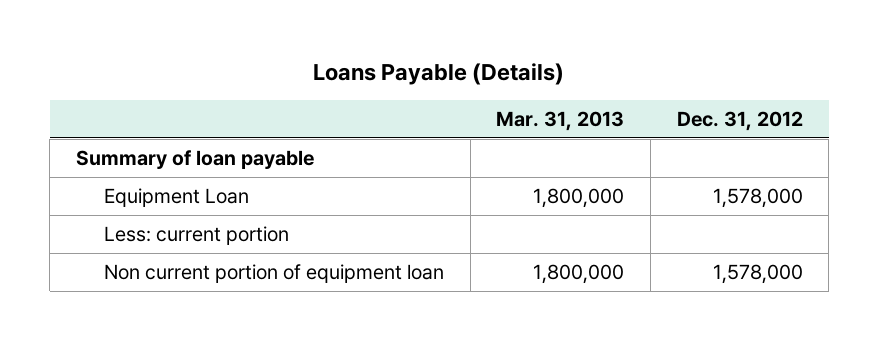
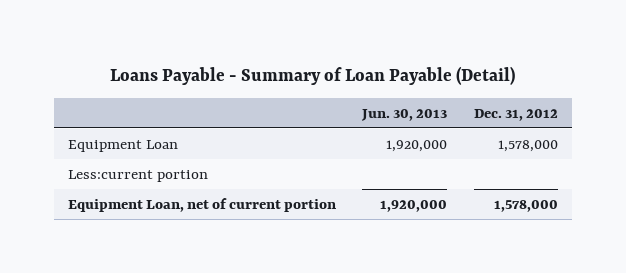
[313,63,565,86] Loans Payable (Details) -> [109,65,515,85] Loans Payable - Summary of Loan Payable (Detail)
[496,111,625,132] Mar. 31, 2013 -> none
none -> [361,108,448,121] Jun. 30, 2013
[75,149,314,169] Summary of loan payable -> none
[104,225,290,245] Less: current portion -> [67,169,208,182] Less:current portion
[104,263,445,283] Non current portion of equipment loan -> [67,197,336,212] Equipment Loan, net of current portion

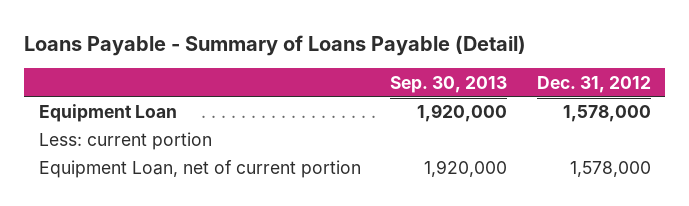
[109,65,515,85] Loans Payable - Summary of Loan Payable (Detail) -> [24,35,527,57] Loans Payable - Summary of Loans Payable (Detail)
[361,108,448,121] Jun. 30, 2013 -> none
none -> [390,75,508,93] Sep. 30, 2013
[67,169,208,182] Less:current portion -> [38,132,212,151] Less: current portion

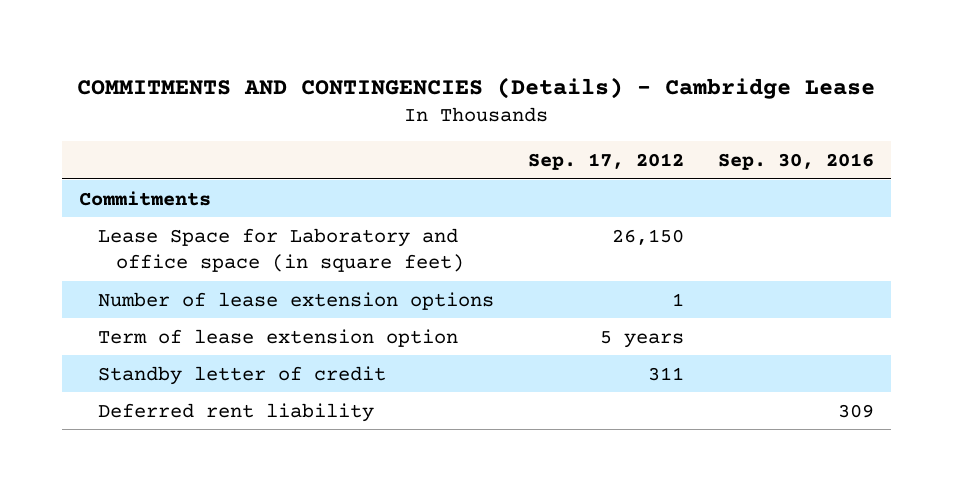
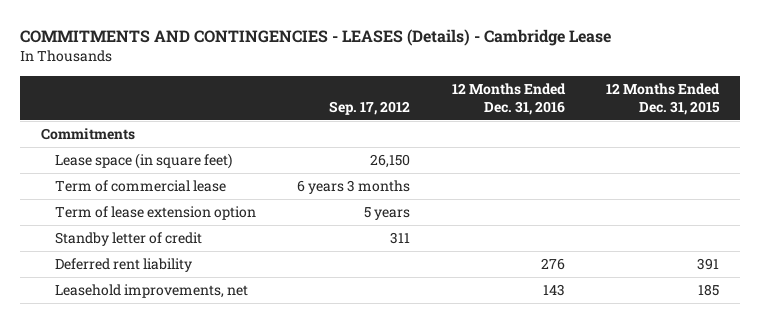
[77,76,876,99] COMMITMENTS AND CONTINGENCIES (Details) - Cambridge Lease -> [20,29,612,47] COMMITMENTS AND CONTINGENCIES - LEASES (Details) - Cambridge Lease
[717,152,874,170] Sep. 30, 2016 -> none
none -> [451,82,566,115] 12 Months Ended Dec. 31, 2016
none -> [606,82,721,115] 12 Months Ended Dec. 31, 2015
[97,291,494,310] Number of lease extension options -> none
[97,227,464,272] Lease Space for Laboratory and office space (in square feet) -> [54,153,232,170] Lease space (in square feet)
none -> [54,180,226,193] Term of commercial lease
none -> [54,284,248,299] Leasehold improvements, net

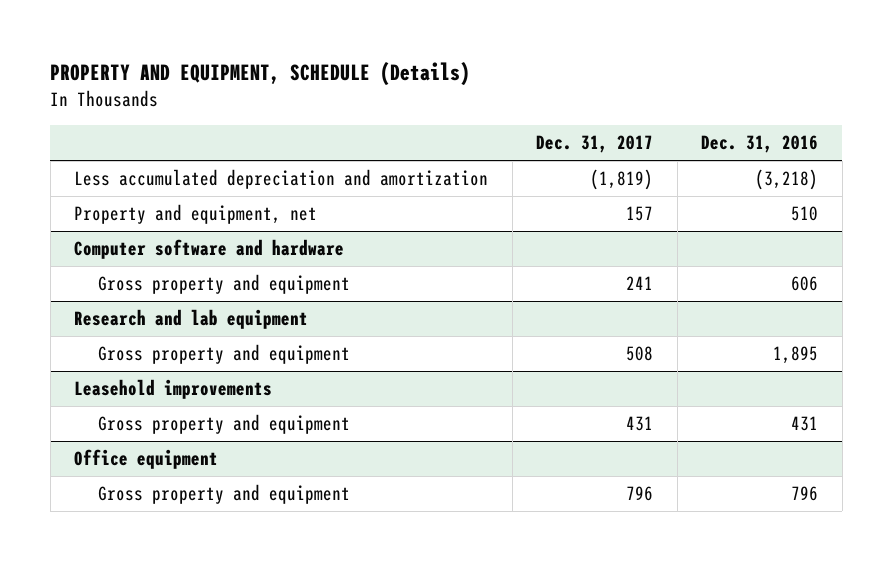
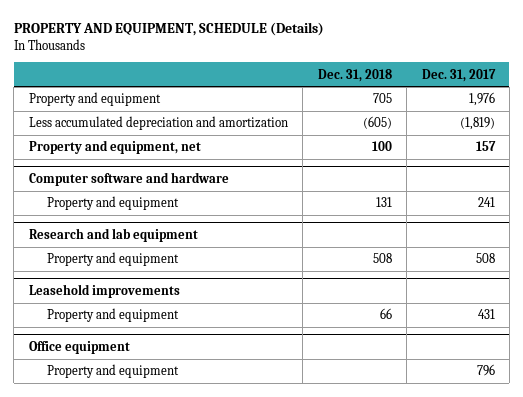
[701,135,819,154] Dec. 31, 2016 -> none
none -> [317,68,392,82] Dec. 31, 2018
none -> [28,92,161,107] Property and equipment
[97,274,350,295] Gross property and equipment -> [46,196,179,211] Property and equipment
[97,344,350,365] Gross property and equipment -> [46,252,179,267] Property and equipment
[97,414,350,435] Gross property and equipment -> [46,308,179,323] Property and equipment
[97,484,350,505] Gross property and equipment -> [46,364,179,379] Property and equipment

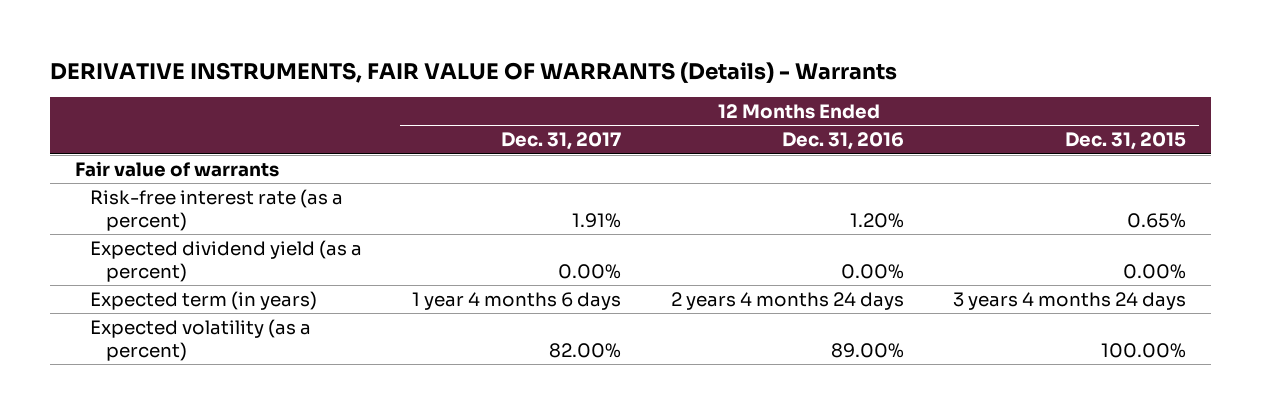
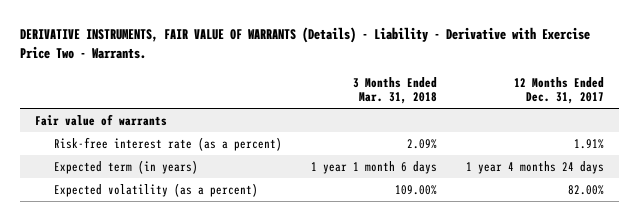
[50,61,898,83] DERIVATIVE INSTRUMENTS, FAIR VALUE OF WARRANTS (Details) - Warrants -> [20,27,591,60] DERIVATIVE INSTRUMENTS, FAIR VALUE OF WARRANTS (Details) - Liability - Derivative with Exercise Price Two - Warrants.
[781,132,904,151] Dec. 31, 2016 -> none
[1065,132,1187,151] Dec. 31, 2015 -> none
none -> [353,76,438,104] 3 Months Ended Mar. 31, 2018
[90,239,363,282] Expected dividend yield (as a percent) -> none
[412,291,622,310] 1 year 4 months 6 days -> [466,160,605,174] 1 year 4 months 24 days

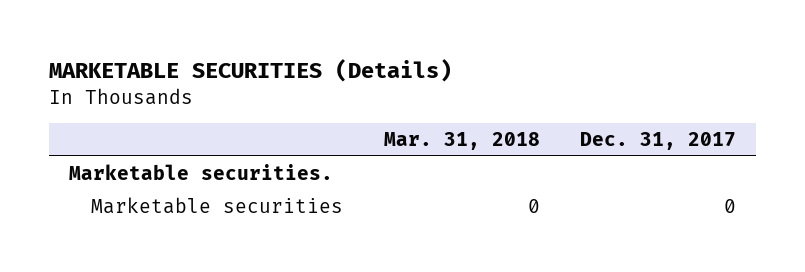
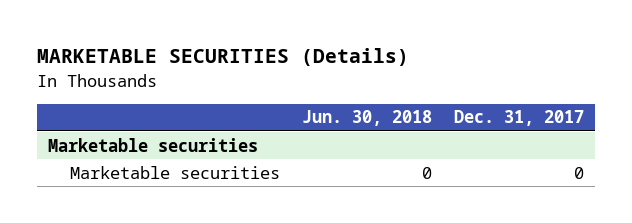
[383,131,540,150] Mar. 31, 2018 -> none
none -> [302,110,433,127] Jun. 30, 2018
[69,164,334,181] Marketable securities. -> [47,137,258,152] Marketable securities

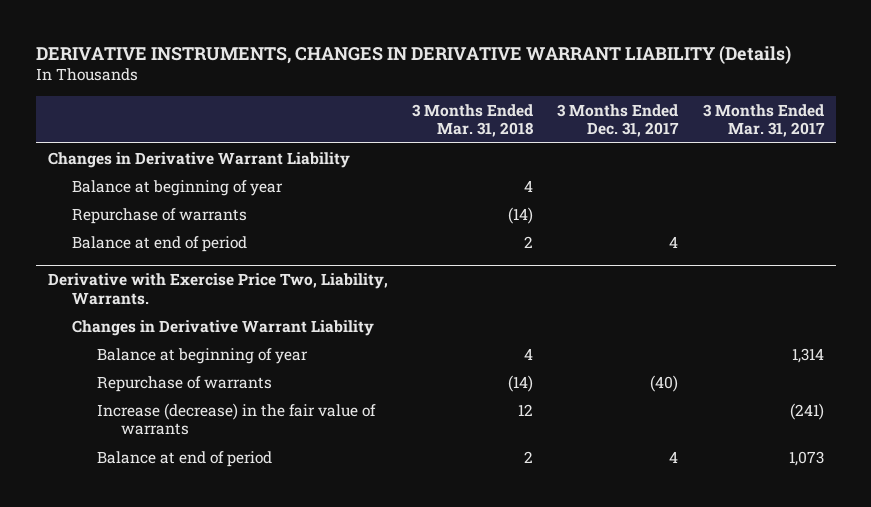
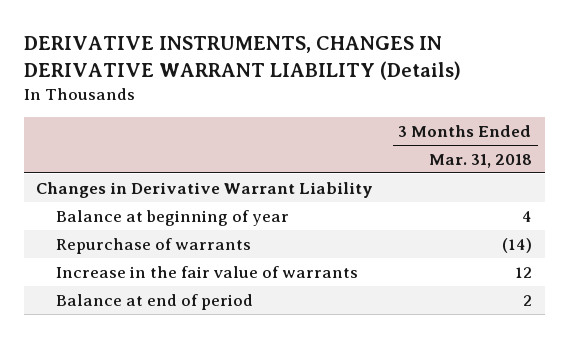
[557,103,680,138] 3 Months Ended Dec. 31, 2017 -> none
[702,103,825,138] 3 Months Ended Mar. 31, 2017 -> none
[72,235,248,252] Balance at end of period -> none
[47,273,388,305] Derivative with Exercise Price Two, Liability, Warrants. -> none
[72,319,375,336] Changes in Derivative Warrant Liability -> none
[96,347,308,364] Balance at beginning of year -> none
[96,375,272,392] Repurchase of warrants -> none
[96,402,376,436] Increase (decrease) in the fair value of warrants -> [56,265,359,278] Increase in the fair value of warrants

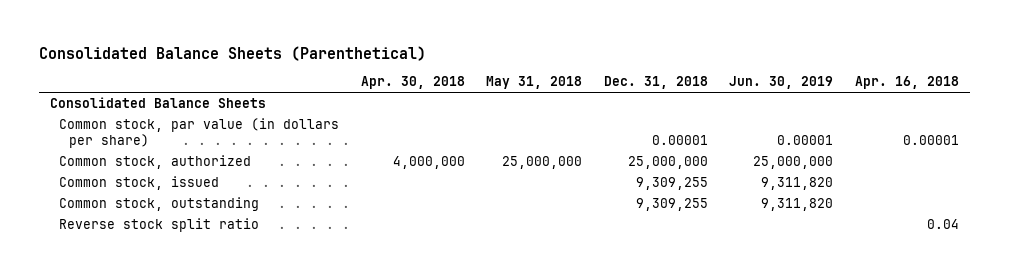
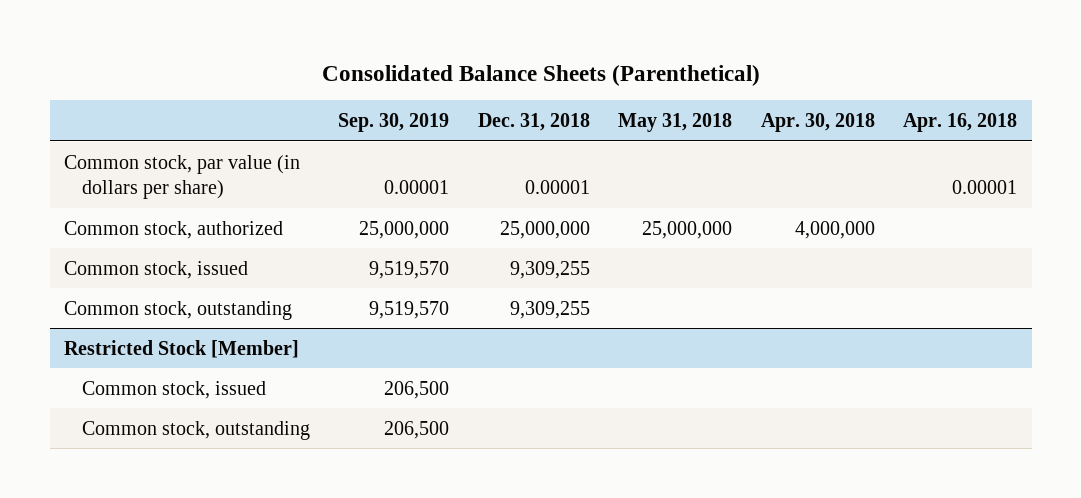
[729,76,834,90] Jun. 30, 2019 -> none
none -> [338,113,450,133] Sep. 30, 2019
[49,97,266,109] Consolidated Balance Sheets -> none
[59,218,260,233] Reverse stock split ratio -> none
none -> [63,339,299,358] Restricted Stock [Member]
none -> [81,380,266,399] Common stock, issued
none -> [81,420,310,440] Common stock, outstanding

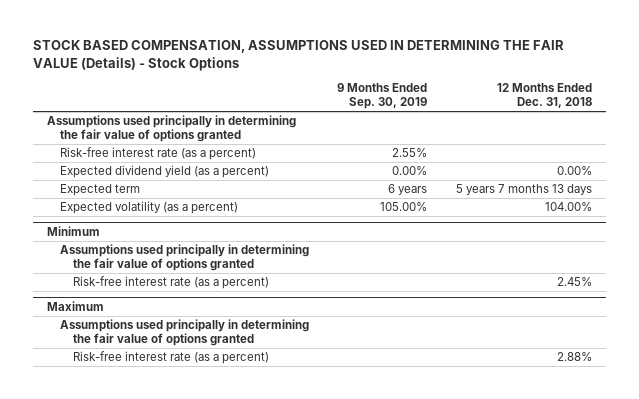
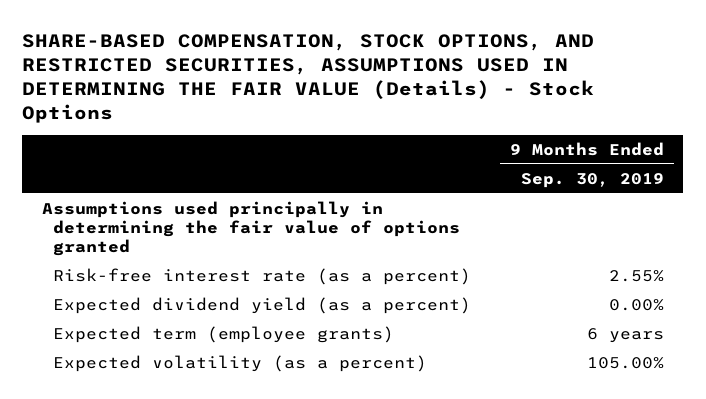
[32,40,564,71] STOCK BASED COMPENSATION, ASSUMPTIONS USED IN DETERMINING THE FAIR VALUE (Details) - Stock Options -> [22,33,595,124] SHARE-BASED COMPENSATION, STOCK OPTIONS, AND RESTRICTED SECURITIES, ASSUMPTIONS USED IN DETERMINING THE FAIR VALUE (Details) - Stock Options
[496,83,592,109] 12 Months Ended Dec. 31, 2018 -> none
[59,184,140,197] Expected term -> [52,325,394,343] Expected term (employee grants)
[46,226,100,237] Minimum -> none
[59,244,309,271] Assumptions used principally in determining the fair value of options granted -> none
[72,276,269,290] Risk-free interest rate (as a percent) -> none
[46,301,104,312] Maximum -> none
[59,319,309,346] Assumptions used principally in determining the fair value of options granted -> none
[72,351,269,365] Risk-free interest rate (as a percent) -> none

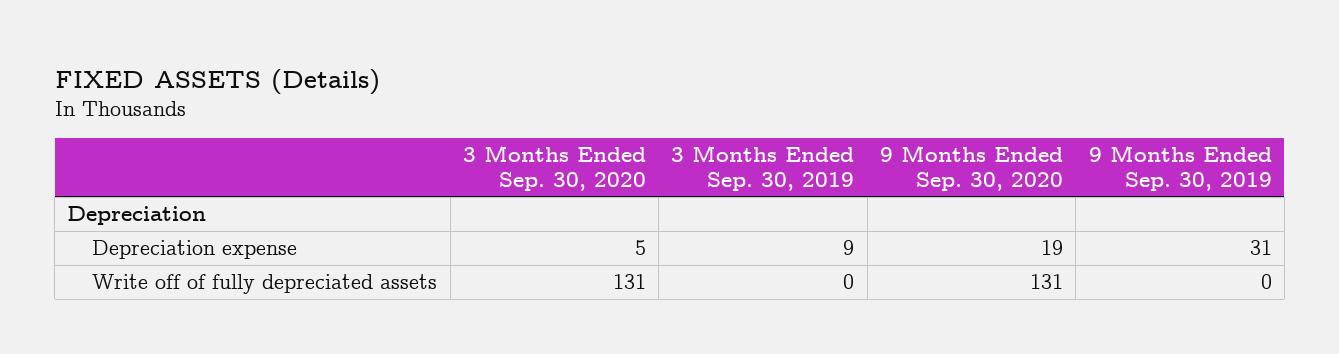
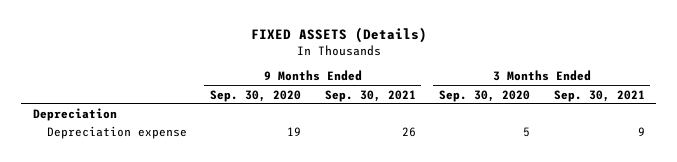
[671,144,855,191] 3 Months Ended Sep. 30, 2019 -> none
[1088,144,1272,191] 9 Months Ended Sep. 30, 2019 -> none
none -> [324,89,416,102] Sep. 30, 2021
none -> [553,89,645,102] Sep. 30, 2021
[92,274,438,295] Write off of fully depreciated assets -> none

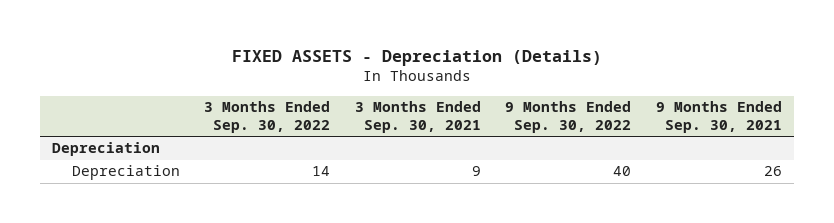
[250,27,427,44] FIXED ASSETS (Details) -> [231,50,602,67] FIXED ASSETS - Depreciation (Details)
[210,89,302,102] Sep. 30, 2020 -> none
[439,89,531,102] Sep. 30, 2020 -> none
none -> [204,101,331,133] 3 Months Ended Sep. 30, 2022
none -> [505,101,632,133] 9 Months Ended Sep. 30, 2022
[46,126,187,140] Depreciation expense -> [71,165,180,181] Depreciation

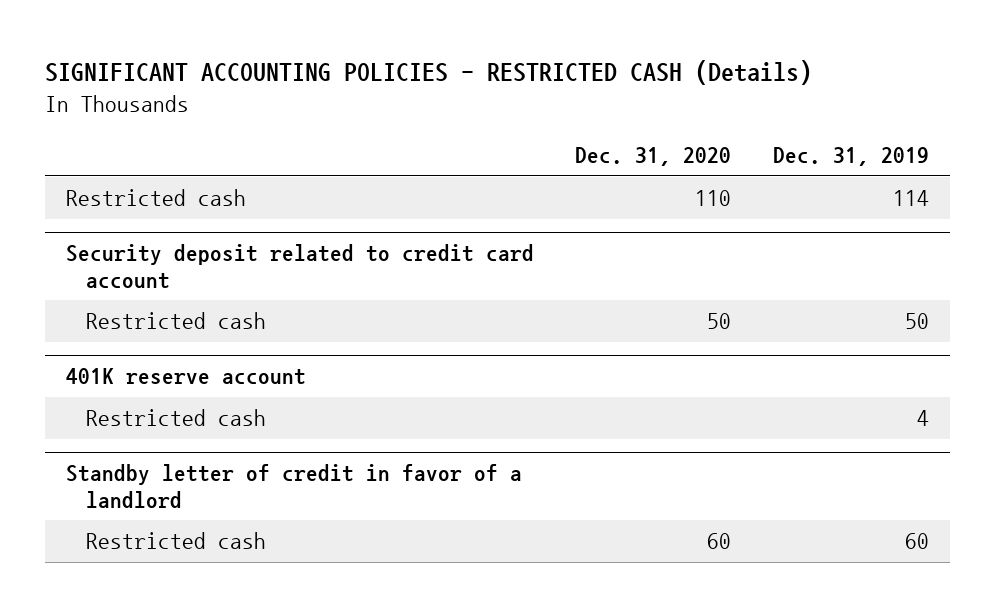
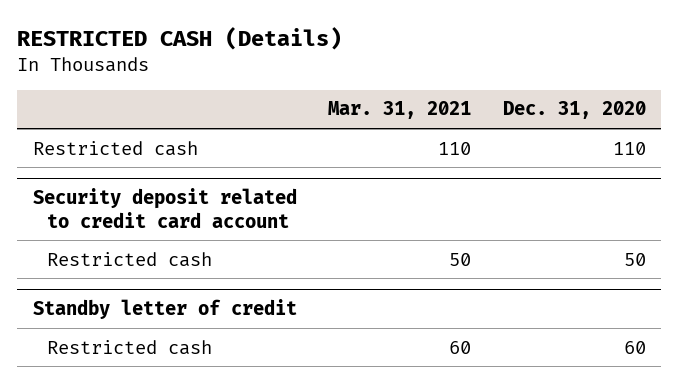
[45,60,813,86] SIGNIFICANT ACCOUNTING POLICIES - RESTRICTED CASH (Details) -> [17,27,343,51] RESTRICTED CASH (Details)
[772,147,929,167] Dec. 31, 2019 -> none
none -> [328,101,472,120] Mar. 31, 2021
[65,368,306,386] 401K reserve account -> none
[86,409,267,427] Restricted cash -> none
[65,464,522,508] Standby letter of credit in favor of a landlord -> [32,299,297,320] Standby letter of credit

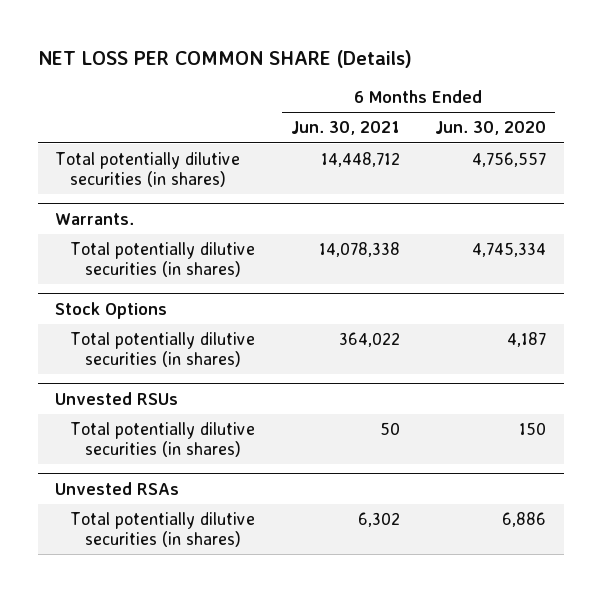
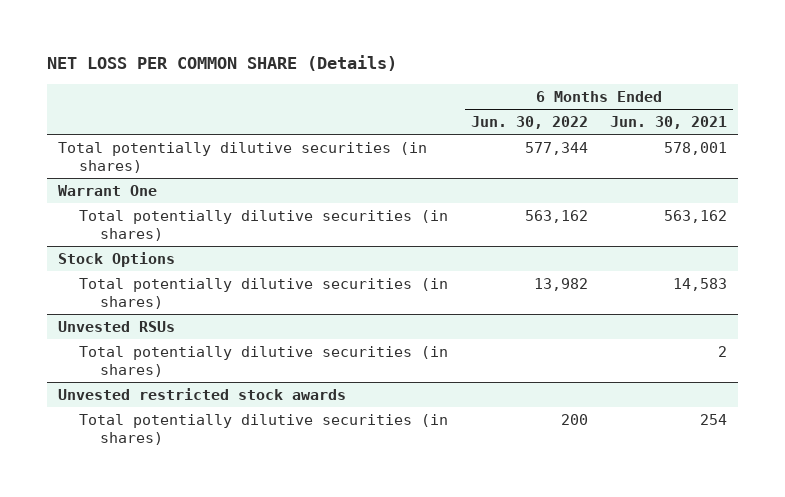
[435,121,547,136] Jun. 30, 2020 -> none
none -> [470,116,588,130] Jun. 30, 2022
[320,152,400,168] 14,448,712 -> [664,141,728,155] 578,001
[55,213,135,226] Warrants. -> [58,184,158,196] Warrant One
[318,242,400,258] 14,078,338 -> [664,209,728,223] 563,162
[338,332,400,348] 364,022 -> [673,277,728,291] 14,583
[379,422,400,436] 50 -> [718,345,728,357] 2
[55,482,180,496] Unvested RSAs -> [58,387,347,400] Unvested restricted stock awards
[357,512,400,528] 6,302 -> [700,413,728,425] 254

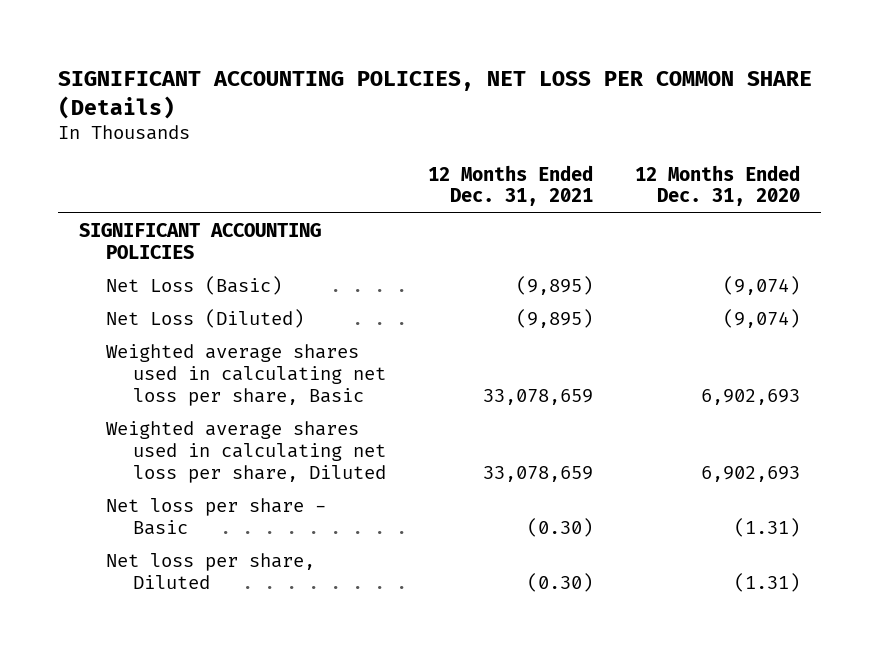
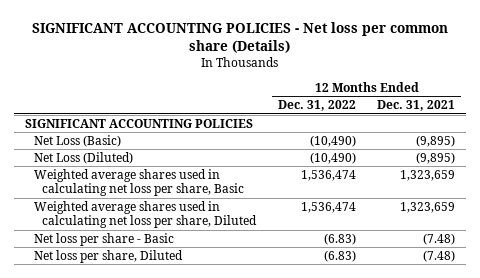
[57,71,812,119] SIGNIFICANT ACCOUNTING POLICIES, NET LOSS PER COMMON SHARE (Details) -> [32,21,449,53] SIGNIFICANT ACCOUNTING POLICIES - Net loss per common share (Details)
[635,164,801,207] 12 Months Ended Dec. 31, 2020 -> none
none -> [277,100,356,112] Dec. 31, 2022
[482,388,593,405] 33,078,659 -> [400,169,456,181] 1,323,659
[482,465,593,482] 33,078,659 -> [400,201,456,213] 1,323,659
[526,517,593,537] (0.30) -> [423,232,456,245] (7.48)
[526,572,593,592] (0.30) -> [423,249,456,262] (7.48)

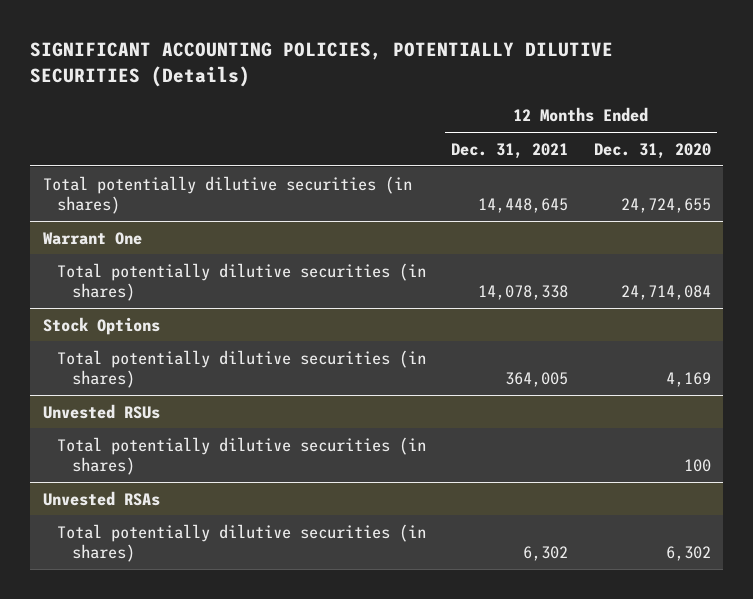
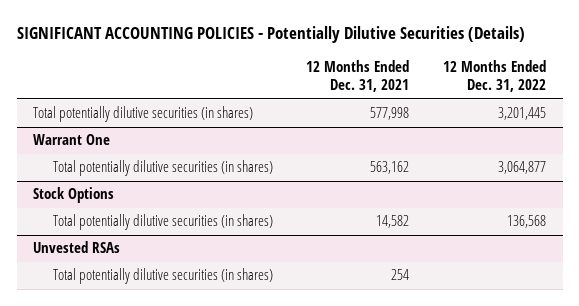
[30,42,614,88] SIGNIFICANT ACCOUNTING POLICIES, POTENTIALLY DILUTIVE SECURITIES (Details) -> [16,26,525,44] SIGNIFICANT ACCOUNTING POLICIES - Potentially Dilutive Securities (Details)
[593,142,711,159] Dec. 31, 2020 -> none
none -> [442,60,546,93] 12 Months Ended Dec. 31, 2022
[478,197,569,213] 14,448,645 -> [370,107,410,121] 577,998
[478,284,569,300] 14,078,338 -> [370,161,410,175] 563,162
[42,403,160,419] Unvested RSUs -> none
[57,436,427,475] Total potentially dilutive securities (in shares) -> none
[505,371,569,387] 364,005 -> [376,215,410,229] 14,582
[523,545,569,561] 6,302 -> [391,269,410,281] 254

